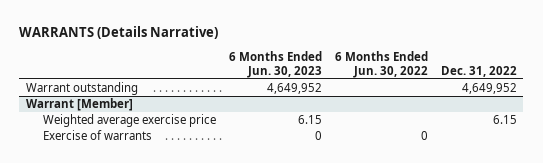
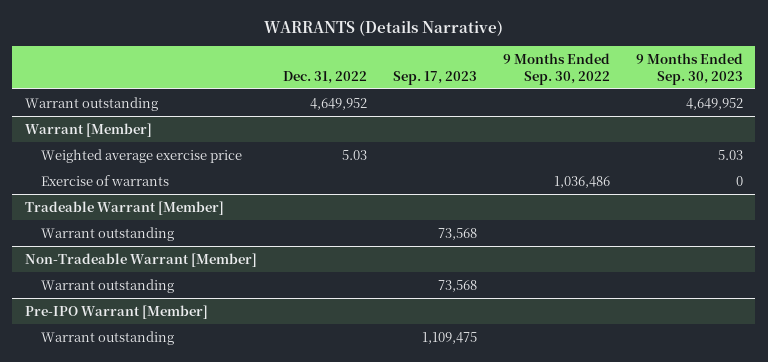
[228,51,322,78] 6 Months Ended Jun. 30, 2023 -> none
[334,51,428,78] 6 Months Ended Jun. 30, 2022 -> none
none -> [392,70,477,85] Sep. 17, 2023
none -> [502,52,610,85] 9 Months Ended Sep. 30, 2022
none -> [635,52,743,85] 9 Months Ended Sep. 30, 2023
[492,115,517,125] 6.15 -> [342,149,368,160] 5.03
none -> [25,200,225,215] Tradeable Warrant [Member]
none -> [41,226,175,241] Warrant outstanding
none -> [25,252,258,267] Non-Tradeable Warrant [Member]
none -> [41,278,175,293] Warrant outstanding
none -> [25,304,209,319] Pre-IPO Warrant [Member]
none -> [41,330,175,345] Warrant outstanding

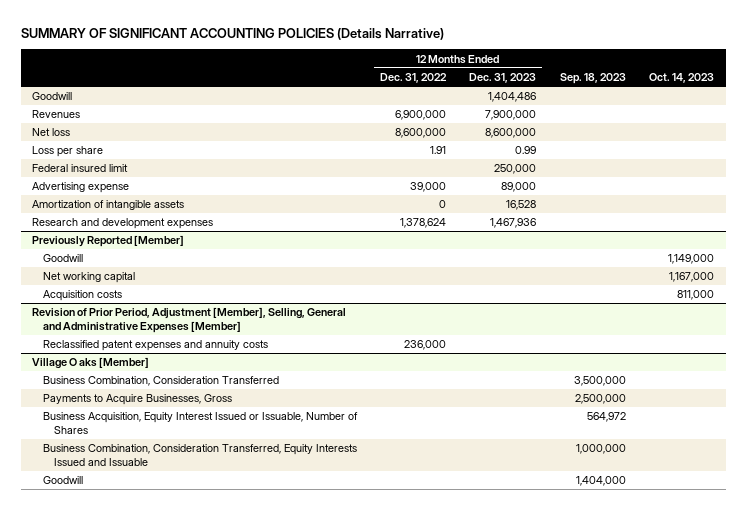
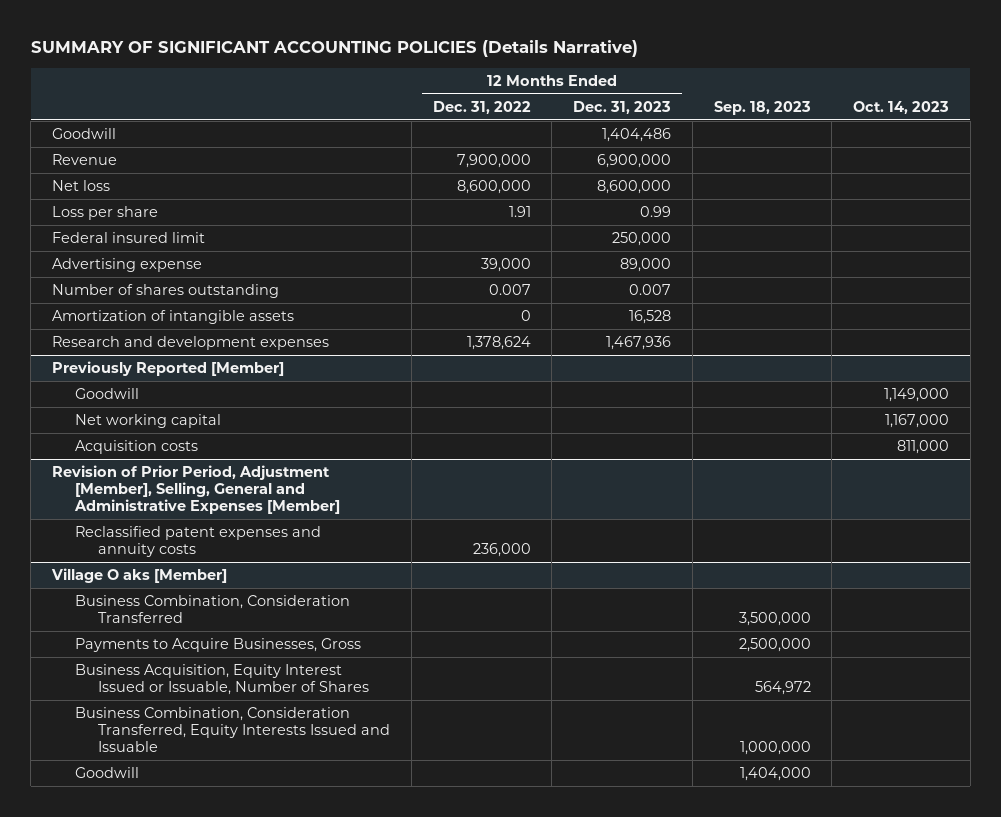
[32,110,81,119] Revenues -> none
none -> [51,154,117,166] Revenue
none -> [51,284,279,299] Number of shares outstanding

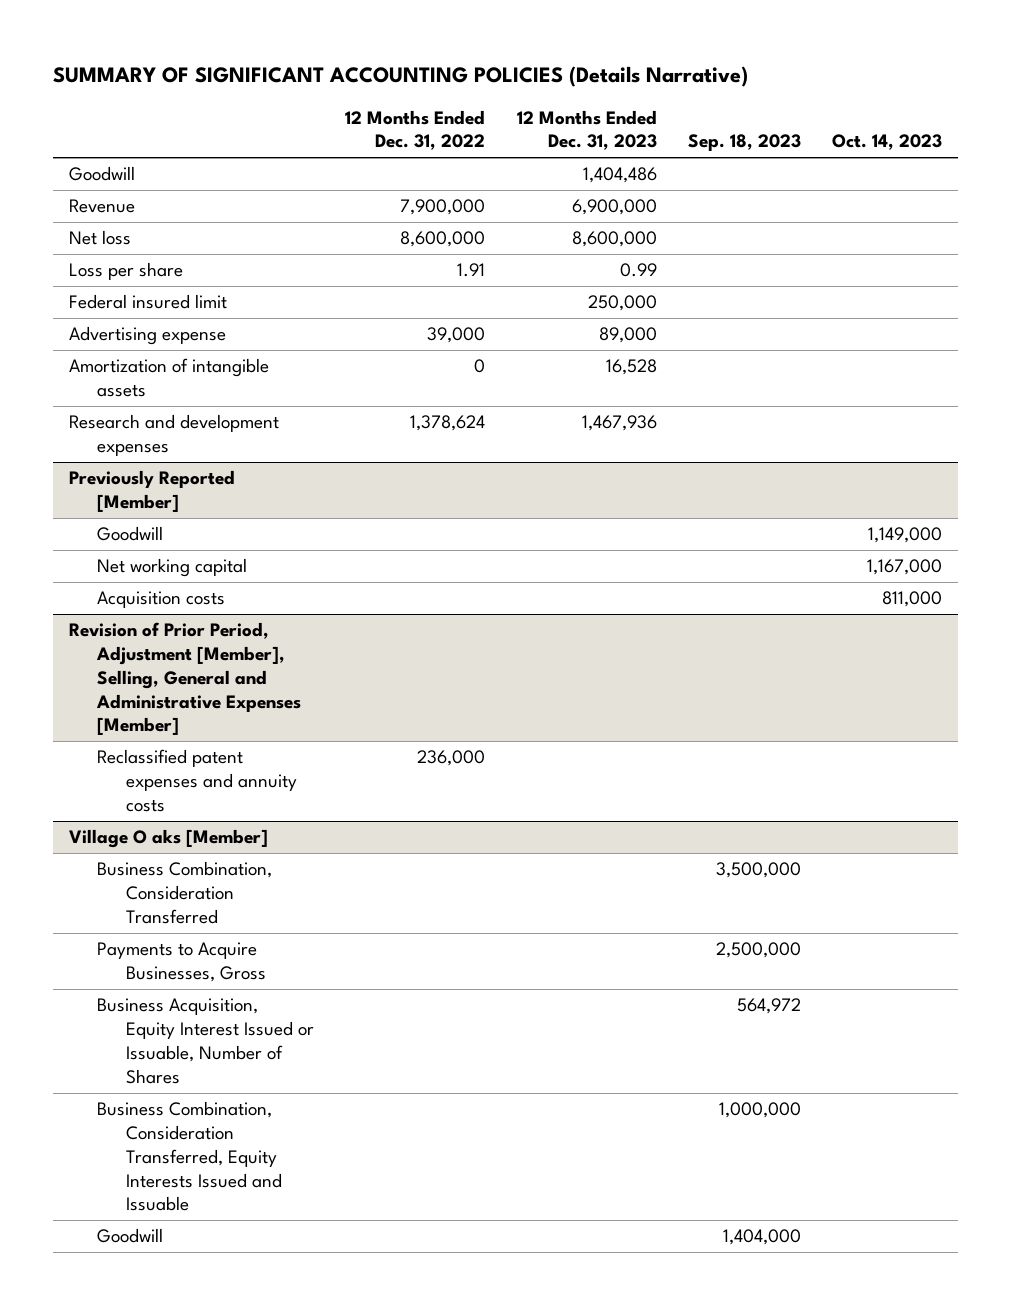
[51,284,279,299] Number of shares outstanding -> none

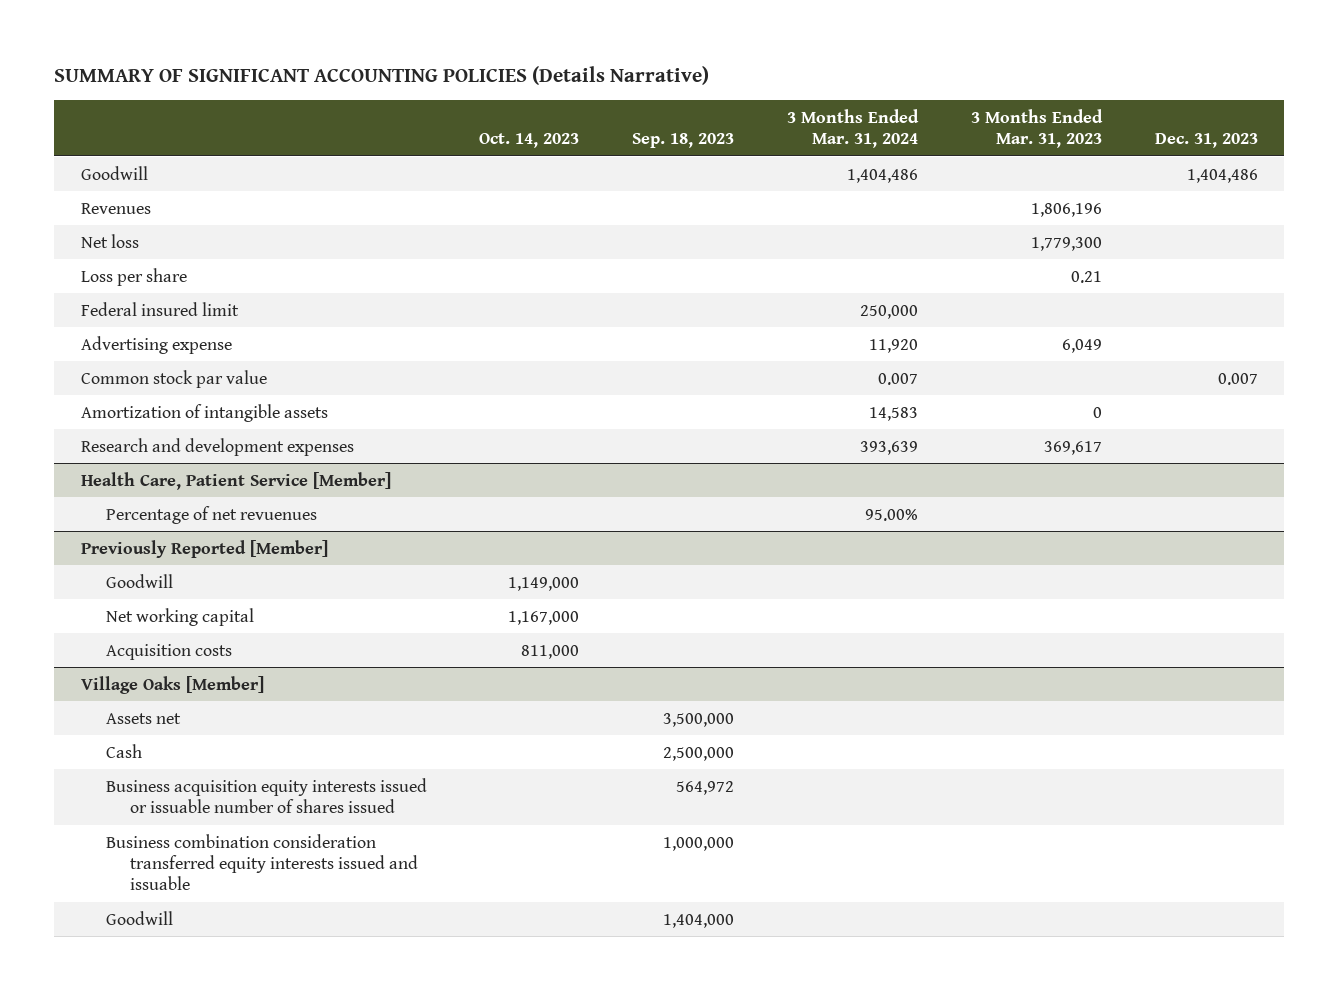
[345,109,486,151] 12 Months Ended Dec. 31, 2022 -> none
[516,109,657,151] 12 Months Ended Dec. 31, 2023 -> none
none -> [787,108,920,149] 3 Months Ended Mar. 31, 2024
none -> [970,108,1103,149] 3 Months Ended Mar. 31, 2023
none -> [1154,133,1258,149] Dec. 31, 2023
[68,199,135,214] Revenue -> none
none -> [80,202,151,214] Revenues
none -> [80,369,267,388] Common stock par value
none -> [80,471,391,490] Health Care, Patient Service [Member]
none -> [105,505,317,524] Percentage of net revuenues
[68,622,302,736] Revision of Prior Period, Adjustment [Member], Selling, General and Administrative Expenses [Member] -> none
[97,749,297,812] Reclassified patent expenses and annuity costs -> none
[68,829,268,849] Village O aks [Member] -> [80,675,264,694] Village Oaks [Member]
[97,861,273,924] Business Combination, Consideration Transferred -> [105,712,181,724] Assets net
[97,942,266,983] Payments to Acquire Businesses, Gross -> [105,743,142,758] Cash
[97,998,314,1084] Business Acquisition, Equity Interest Issued or Issuable, Number of Shares -> [105,777,427,814] Business acquisition equity interests issued or issuable number of shares issued
[97,1101,282,1212] Business Combination, Consideration Transferred, Equity Interests Issued and Issuable -> [105,833,419,891] Business combination consideration transferred equity interests issued and issuable

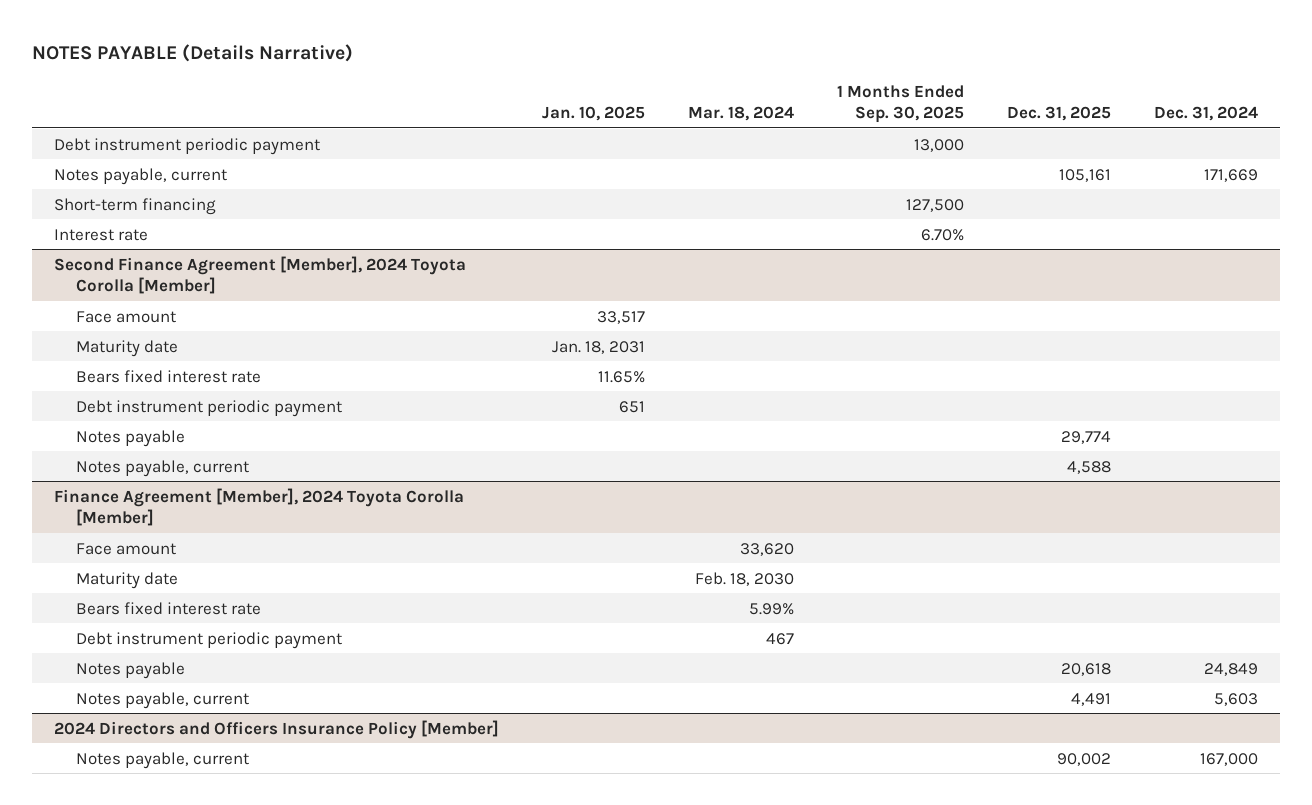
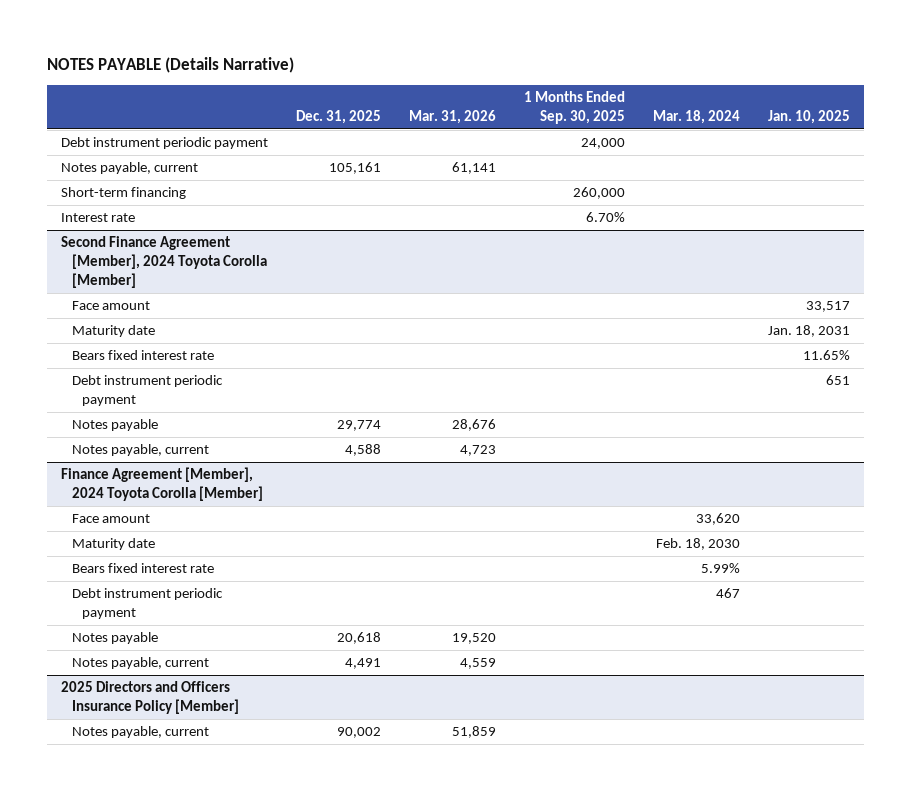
[1154,105,1259,121] Dec. 31, 2024 -> none
none -> [408,109,496,124] Mar. 31, 2026
[914,138,965,152] 13,000 -> [580,138,625,150] 24,000
[906,198,965,212] 127,500 -> [572,187,625,200] 260,000
[53,719,499,739] 2024 Directors and Officers Insurance Policy [Member] -> [60,681,239,715] 2025 Directors and Officers Insurance Policy [Member]

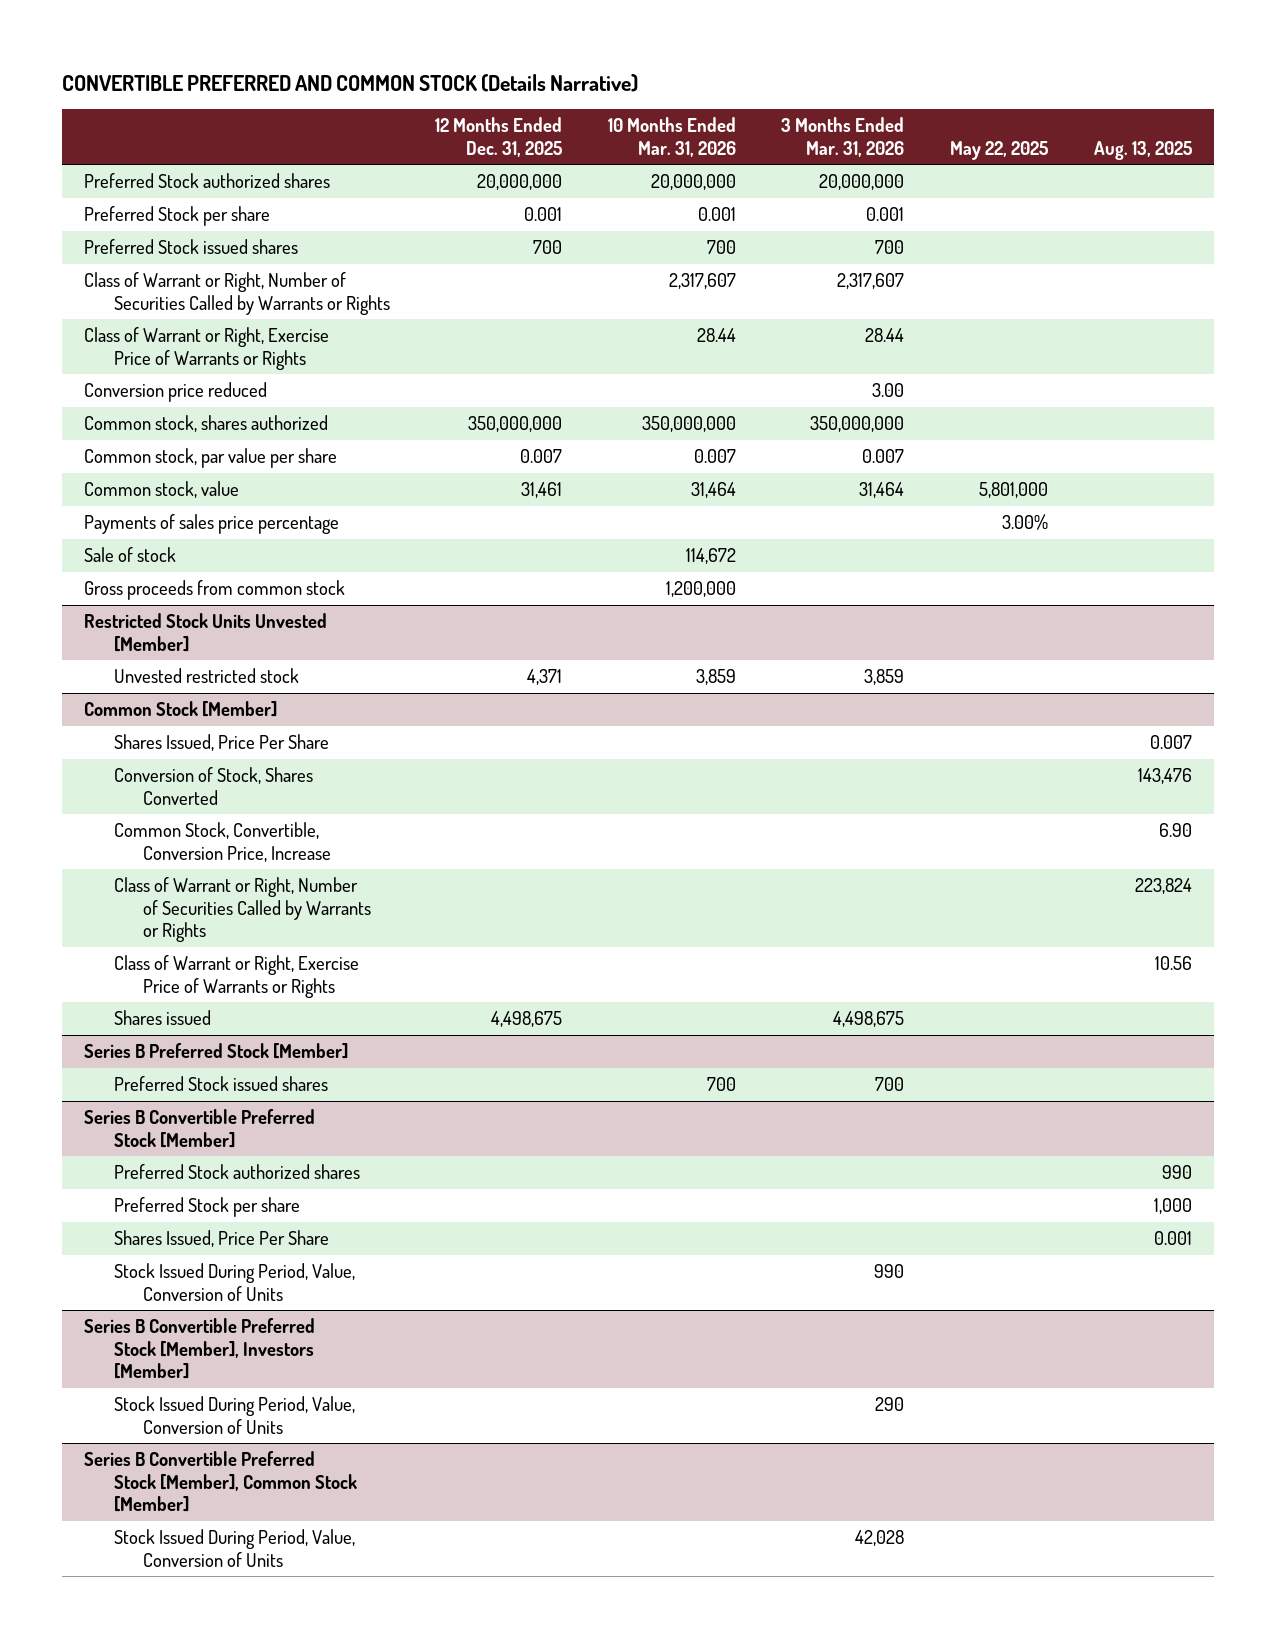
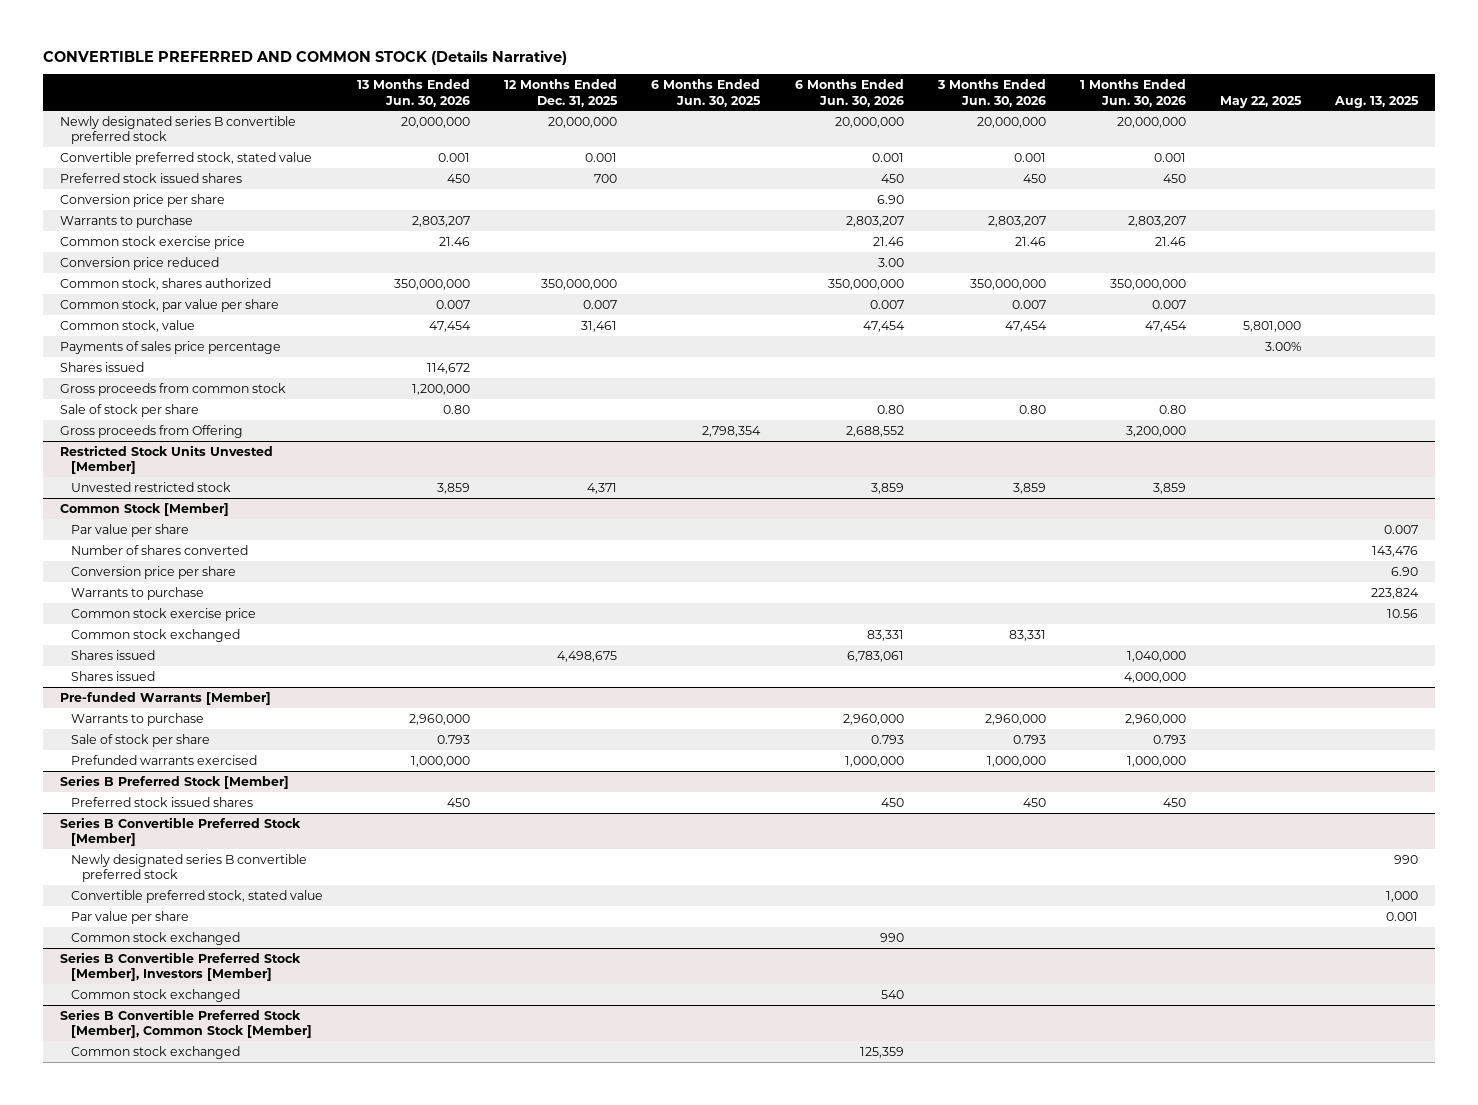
[607,117,736,157] 10 Months Ended Mar. 31, 2026 -> none
[781,117,905,157] 3 Months Ended Mar. 31, 2026 -> none
none -> [357,79,471,107] 13 Months Ended Jun. 30, 2026
none -> [651,79,762,107] 6 Months Ended Jun. 30, 2025
none -> [794,79,904,107] 6 Months Ended Jun. 30, 2026
none -> [936,79,1046,107] 3 Months Ended Jun. 30, 2026
none -> [1079,79,1186,107] 1 Months Ended Jun. 30, 2026
[84,173,331,189] Preferred Stock authorized shares -> [59,115,296,145] Newly designated series B convertible preferred stock
[84,206,271,227] Preferred Stock per share -> [59,151,312,165] Convertible preferred stock, stated value
[84,239,299,255] Preferred Stock issued shares -> [59,172,242,183] Preferred stock issued shares
none -> [59,193,225,207] Conversion price per share
[84,272,390,315] Class of Warrant or Right, Number of Securities Called by Warrants or Rights -> [59,214,193,228] Warrants to purchase
[84,327,330,370] Class of Warrant or Right, Exercise Price of Warrants or Rights -> [59,235,245,249] Common stock exercise price
[84,547,177,563] Sale of stock -> [59,361,144,372] Shares issued
none -> [59,403,199,417] Sale of stock per share
none -> [59,424,243,438] Gross proceeds from Offering
[113,734,329,752] Shares Issued, Price Per Share -> [70,523,189,537] Par value per share
[113,767,313,805] Conversion of Stock, Shares Converted -> [70,544,248,555] Number of shares converted
[113,822,331,862] Common Stock, Convertible, Conversion Price, Increase -> [70,565,236,579] Conversion price per share
[113,877,371,943] Class of Warrant or Right, Number of Securities Called by Warrants or Rights -> [70,586,204,600] Warrants to purchase
[113,955,359,998] Class of Warrant or Right, Exercise Price of Warrants or Rights -> [70,607,256,621] Common stock exercise price
none -> [70,628,240,642] Common stock exchanged
none -> [70,670,155,681] Shares issued
none -> [59,691,271,705] Pre-funded Warrants [Member]
none -> [70,712,204,726] Warrants to purchase
none -> [70,733,210,747] Sale of stock per share
none -> [70,754,257,765] Prefunded warrants exercised
[113,1076,328,1092] Preferred Stock issued shares -> [70,796,253,807] Preferred stock issued shares
[113,1263,355,1301] Stock Issued During Period, Value, Conversion of Units -> none
[113,1164,360,1180] Preferred Stock authorized shares -> [70,853,307,883] Newly designated series B convertible preferred stock
[113,1197,300,1218] Preferred Stock per share -> [70,889,323,903] Convertible preferred stock, stated value
[113,1230,329,1248] Shares Issued, Price Per Share -> [70,910,189,924] Par value per share
none -> [70,931,240,945] Common stock exchanged
[113,1396,355,1434] Stock Issued During Period, Value, Conversion of Units -> none
none -> [70,988,240,1002] Common stock exchanged
[113,1529,355,1567] Stock Issued During Period, Value, Conversion of Units -> none
none -> [70,1045,240,1059] Common stock exchanged

